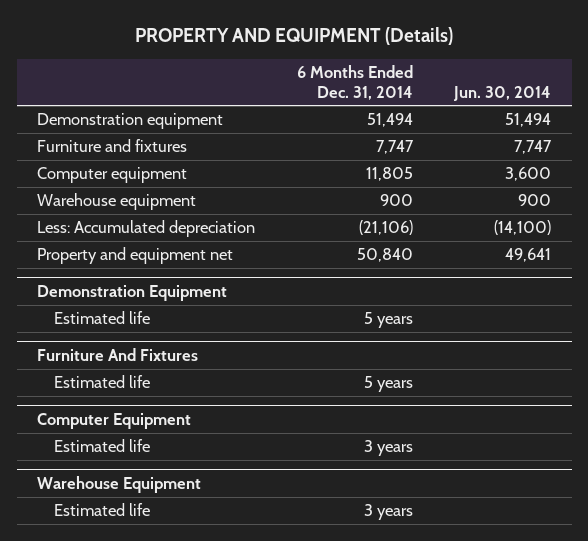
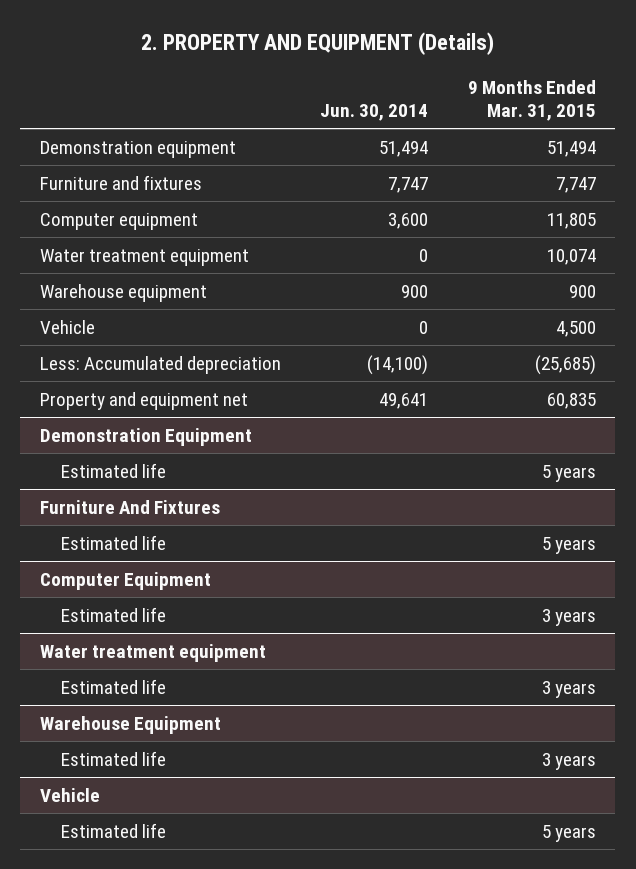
[135,27,454,46] PROPERTY AND EQUIPMENT (Details) -> [140,32,494,56] 2. PROPERTY AND EQUIPMENT (Details)
[296,64,413,100] 6 Months Ended Dec. 31, 2014 -> none
none -> [467,80,596,122] 9 Months Ended Mar. 31, 2015
none -> [39,248,249,266] Water treatment equipment
none -> [39,319,95,334] Vehicle
none -> [39,643,266,662] Water treatment equipment
none -> [61,678,167,694] Estimated life
none -> [39,787,100,802] Vehicle
none -> [61,822,167,838] Estimated life

